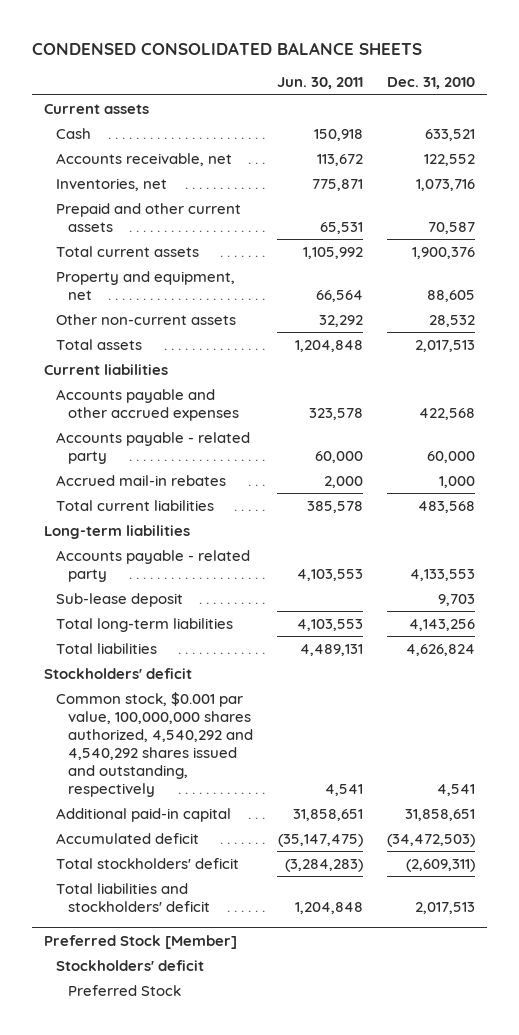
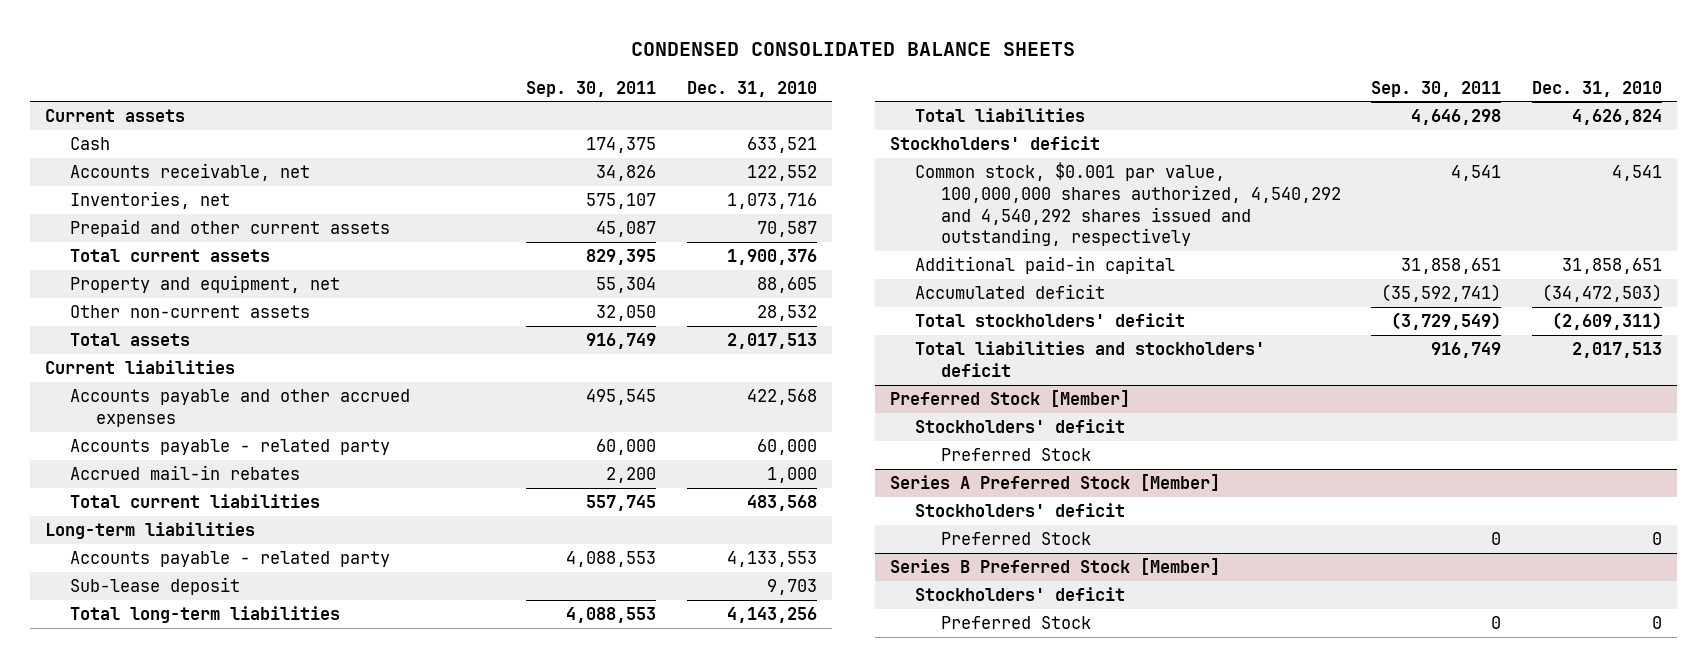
[277,77,364,90] Jun. 30, 2011 -> none
none -> [526,80,657,97] Sep. 30, 2011
none -> [889,474,1220,492] Series A Preferred Stock [Member]
none -> [915,503,1126,518] Stockholders' deficit
none -> [941,532,1092,546] Preferred Stock
none -> [889,558,1220,576] Series B Preferred Stock [Member]
none -> [915,587,1126,602] Stockholders' deficit
none -> [941,616,1092,630] Preferred Stock

